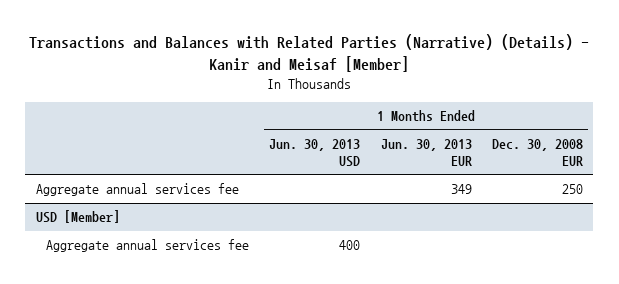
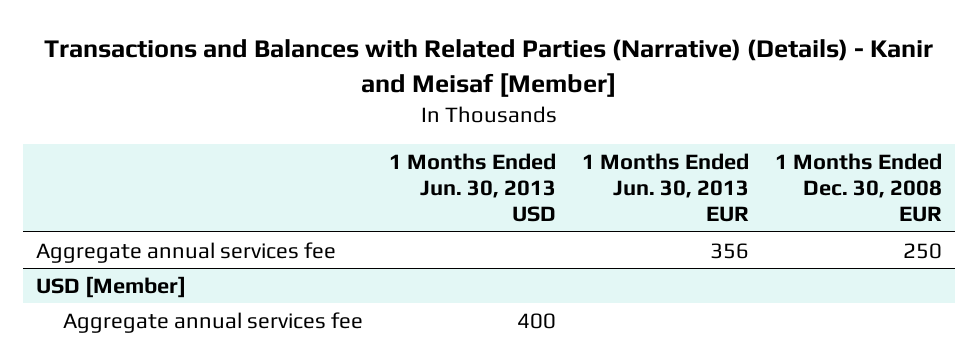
[450,184,472,195] 349 -> [710,242,750,259] 356

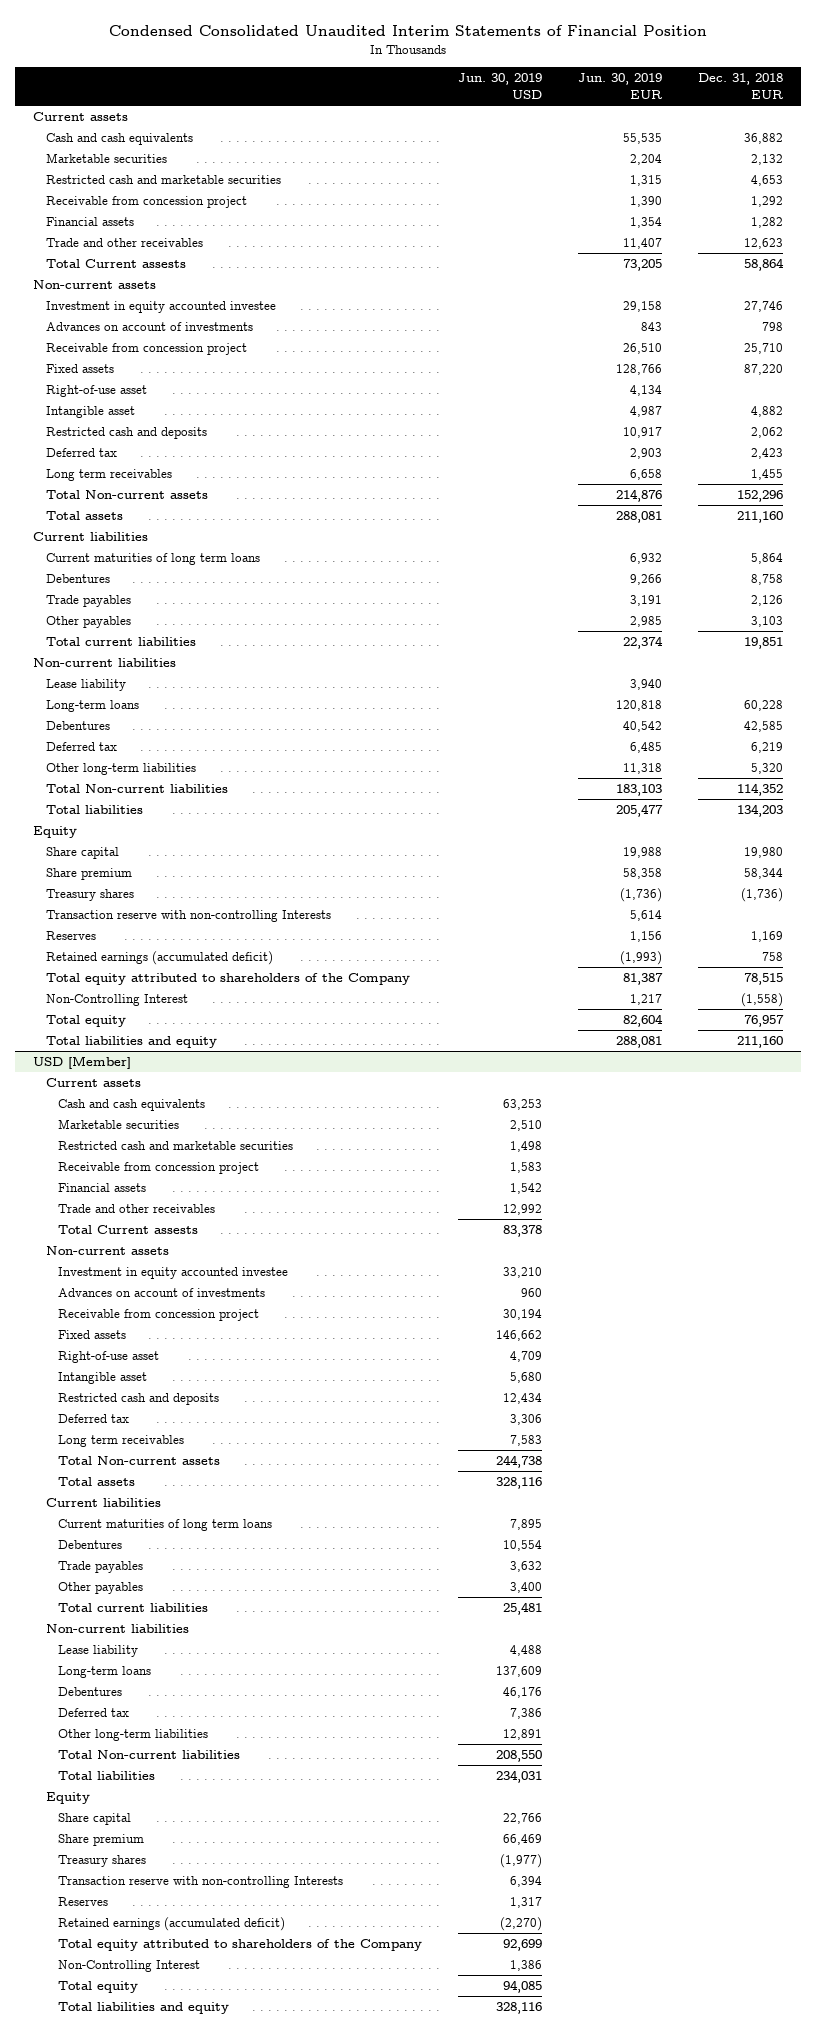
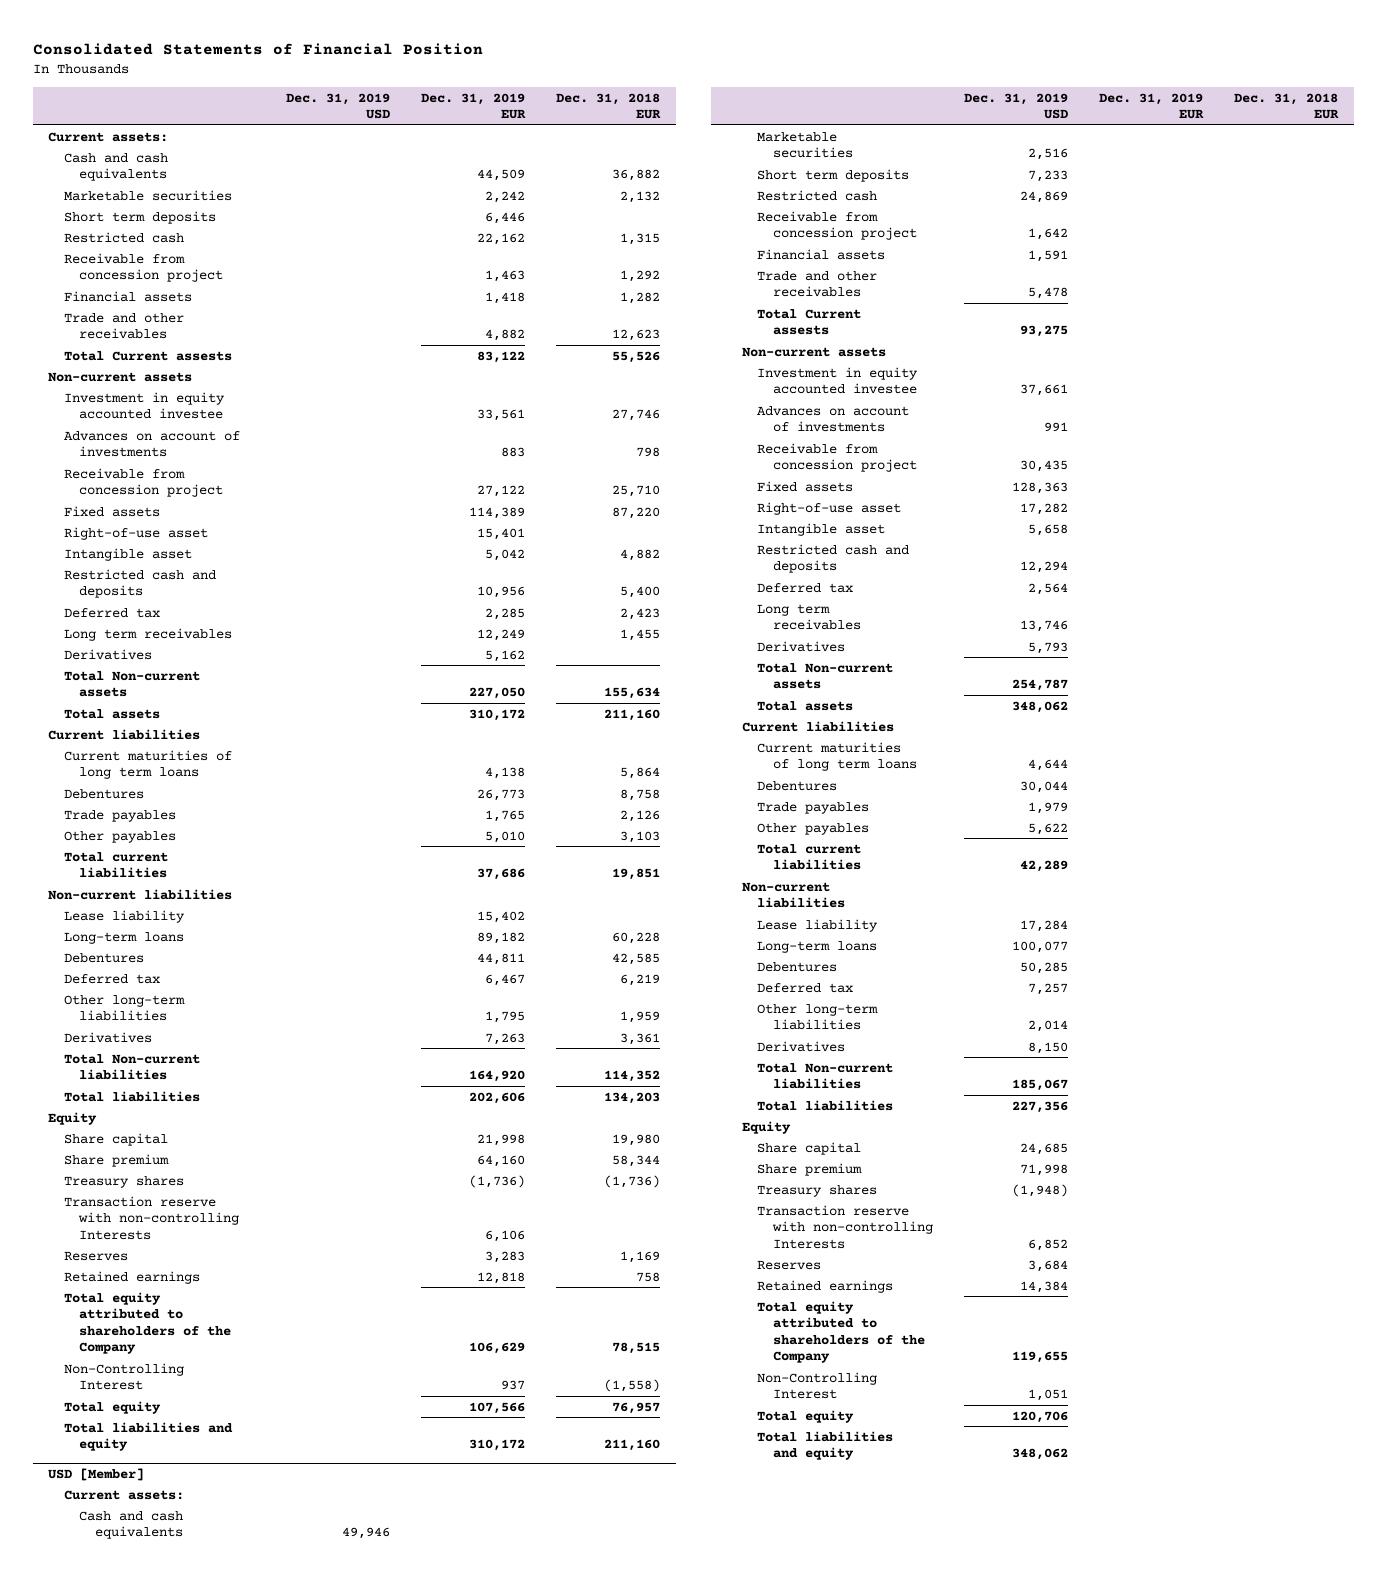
[109,25,708,37] Condensed Consolidated Unaudited Interim Statements of Financial Position -> [32,43,483,56] Consolidated Statements of Financial Position
[458,73,543,100] Jun. 30, 2019 USD -> none
[578,73,663,100] Jun. 30, 2019 EUR -> none
none -> [285,92,390,120] Dec. 31, 2019 USD
none -> [420,92,526,120] Dec. 31, 2019 EUR
[33,112,129,122] Current assets -> [48,131,169,142] Current assets:
none -> [63,210,216,224] Short term deposits
[45,175,281,185] Restricted cash and marketable securities -> [63,231,184,243] Restricted cash
[751,175,784,187] 4,653 -> [620,232,661,245] 1,315
[744,258,785,272] 58,864 -> [612,350,661,363] 55,526
[751,427,784,439] 2,062 -> [620,586,661,599] 5,400
none -> [63,648,152,660] Derivatives
[737,490,784,503] 152,296 -> [604,687,661,700] 155,634
[751,763,784,775] 5,320 -> [620,1011,661,1024] 1,959
none -> [63,1031,152,1043] Derivatives
[45,951,273,966] Retained earnings (accumulated deficit) -> [63,1270,200,1284] Retained earnings
[45,1078,141,1088] Current assets -> [63,1489,184,1500] Current assets:
none -> [757,168,910,182] Short term deposits
[58,1141,294,1151] Restricted cash and marketable securities -> [757,189,878,201] Restricted cash
none -> [757,640,846,652] Derivatives
none -> [757,1040,846,1052] Derivatives
[58,1917,286,1932] Retained earnings (accumulated deficit) -> [757,1279,894,1293] Retained earnings

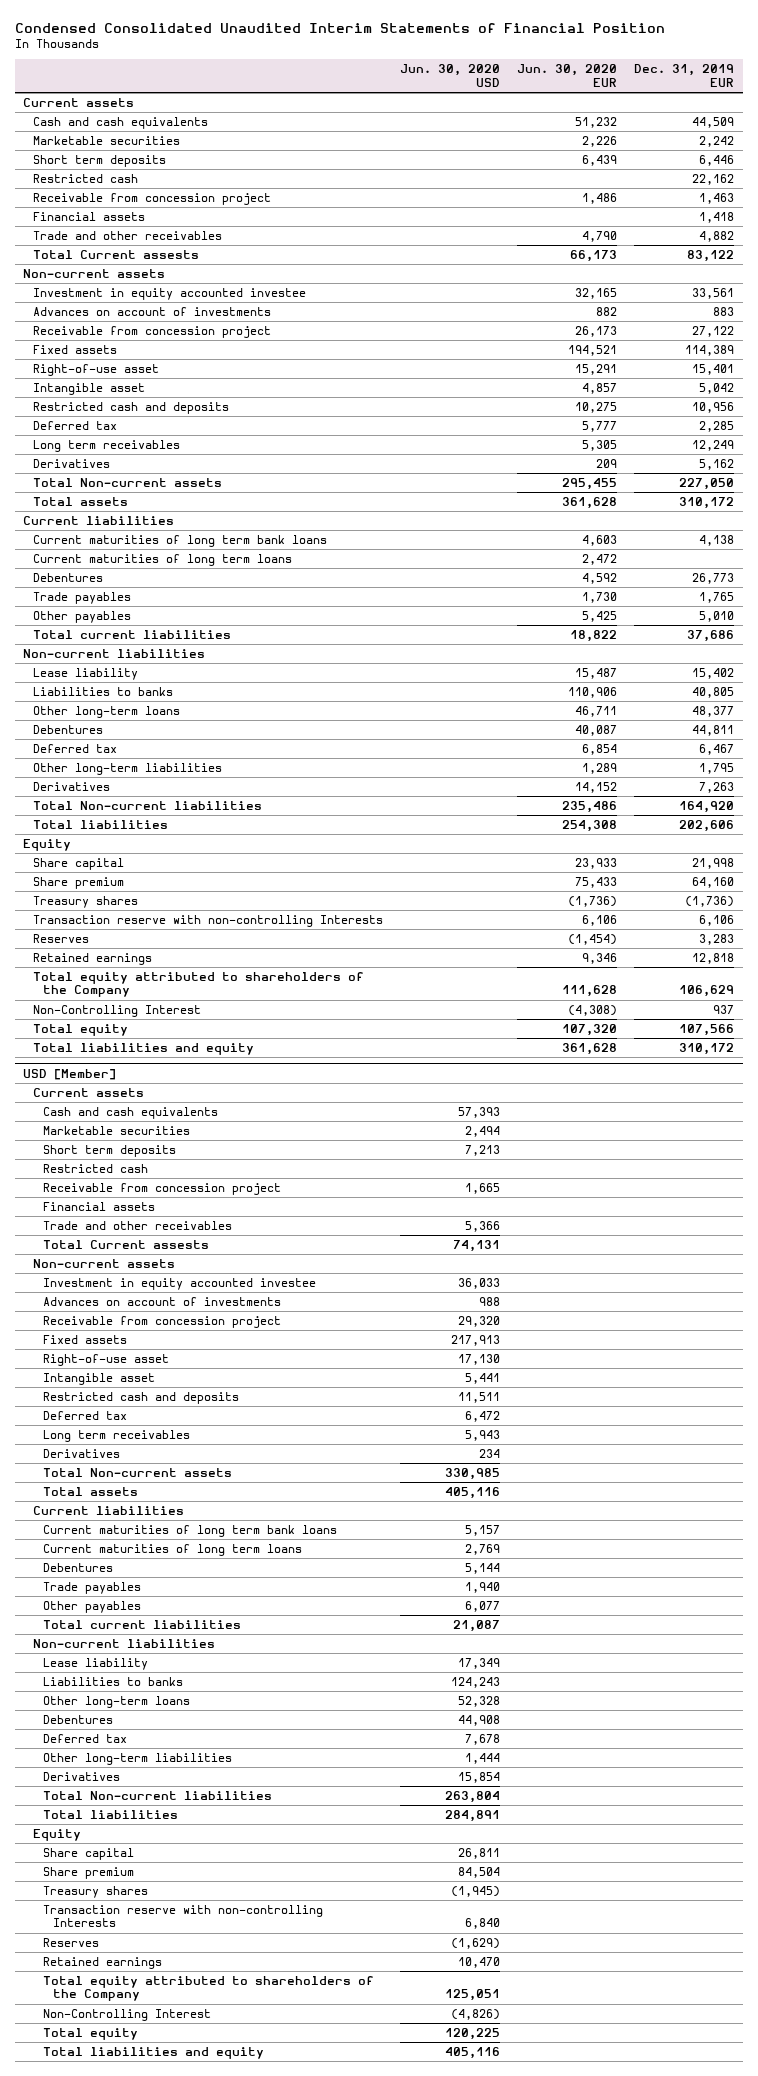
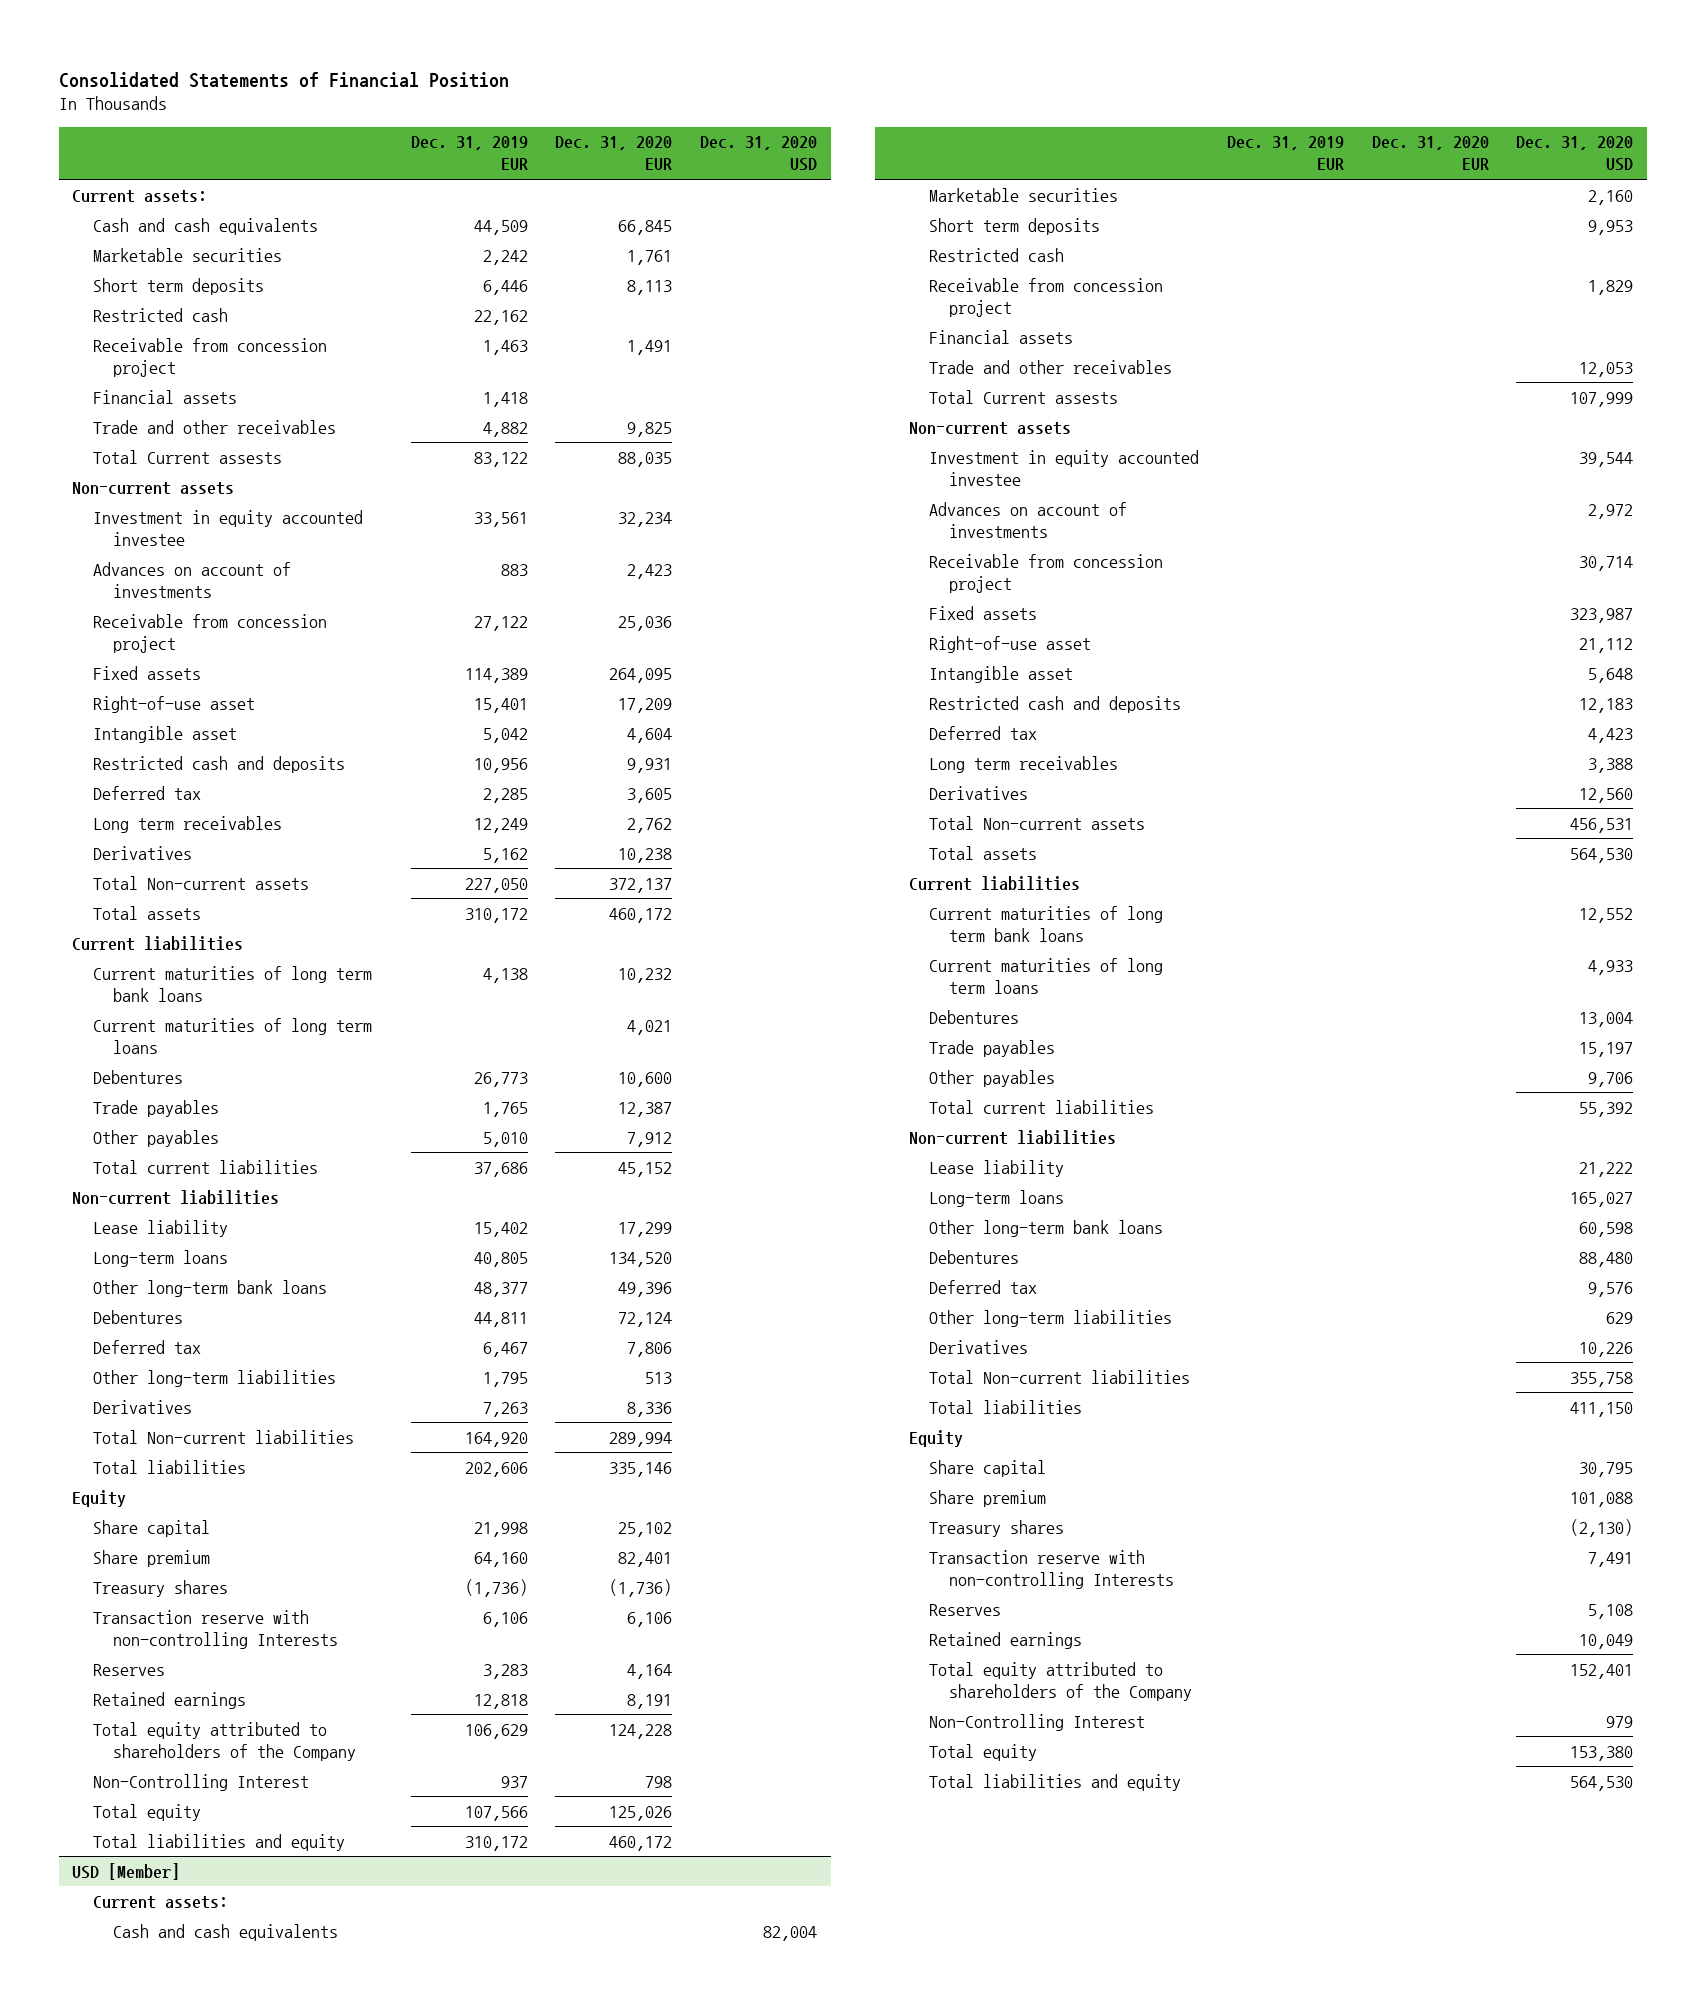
[14,22,665,33] Condensed Consolidated Unaudited Interim Statements of Financial Position -> [58,71,509,88] Consolidated Statements of Financial Position
[400,64,501,87] Jun. 30, 2020 USD -> none
[517,64,618,87] Jun. 30, 2020 EUR -> none
none -> [555,136,673,171] Dec. 31, 2020 EUR
none -> [700,136,818,172] Dec. 31, 2020 USD
[23,98,135,108] Current assets -> [72,189,208,203] Current assets:
[33,687,174,697] Liabilities to banks -> none
[33,706,181,719] Other long-term loans -> [92,1249,228,1267] Long-term loans
[692,706,735,718] 48,377 -> [473,1251,528,1267] 40,805
none -> [92,1279,327,1297] Other long-term bank loans
[33,1088,145,1098] Current assets -> [92,1895,228,1909] Current assets:
[43,1677,184,1687] Liabilities to banks -> none
[43,1696,191,1709] Other long-term loans -> [928,1189,1064,1207] Long-term loans
none -> [928,1219,1163,1237] Other long-term bank loans

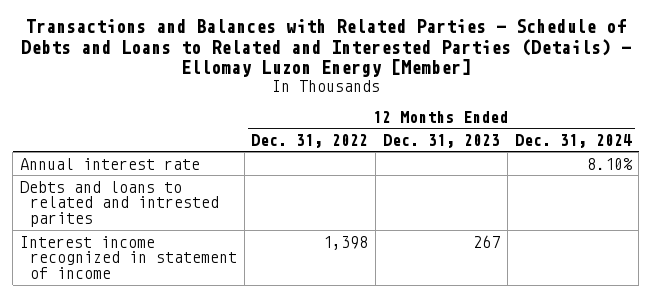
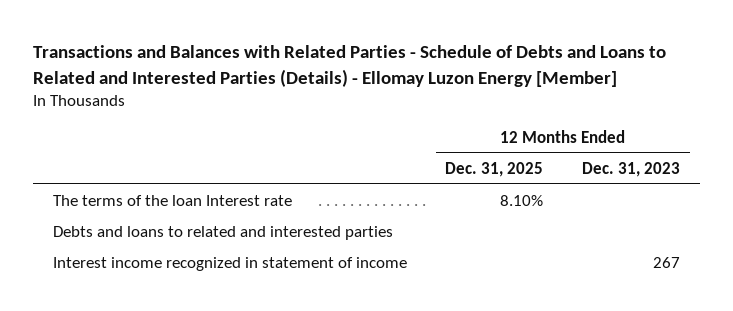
[251,133,369,148] Dec. 31, 2022 -> none
[514,133,632,148] Dec. 31, 2024 -> none
none -> [445,161,544,177] Dec. 31, 2025
[20,157,201,170] Annual interest rate -> [52,194,292,206] The terms of the loan Interest rate
[20,180,219,228] Debts and loans to related and intrested parites -> [52,225,393,240] Debts and loans to related and interested parties

